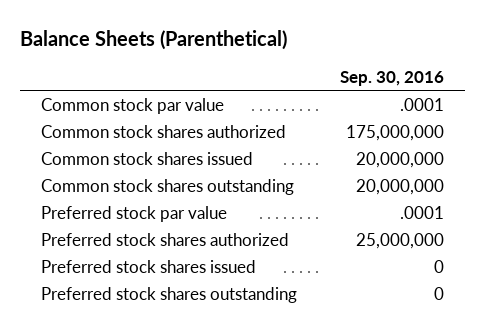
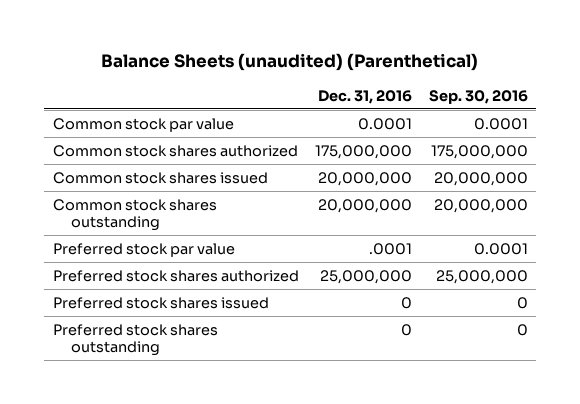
[19,30,287,51] Balance Sheets (Parenthetical) -> [101,53,479,72] Balance Sheets (unaudited) (Parenthetical)
none -> [318,89,413,104] Dec. 31, 2016
[399,97,444,111] .0001 -> [473,117,528,130] 0.0001
[399,205,444,219] .0001 -> [473,242,528,255] 0.0001

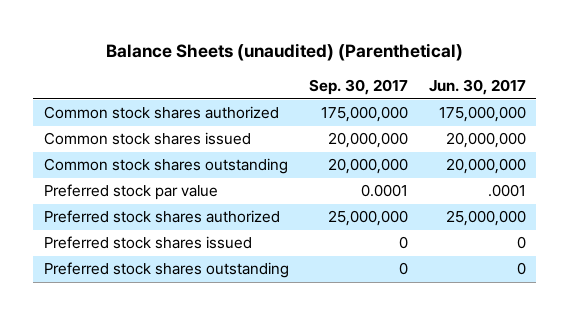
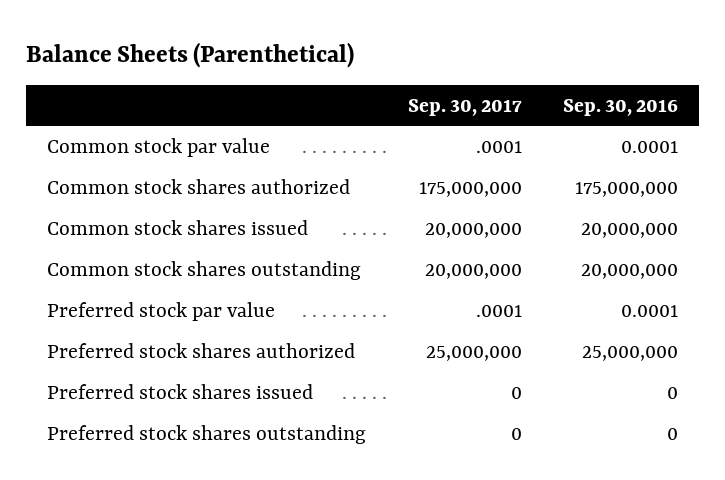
[105,43,463,62] Balance Sheets (unaudited) (Parenthetical) -> [25,41,354,68] Balance Sheets (Parenthetical)
[428,79,526,96] Jun. 30, 2017 -> none
none -> [563,98,679,116] Sep. 30, 2016
none -> [46,137,270,157] Common stock par value
[361,184,409,198] 0.0001 -> [475,304,522,317] .0001

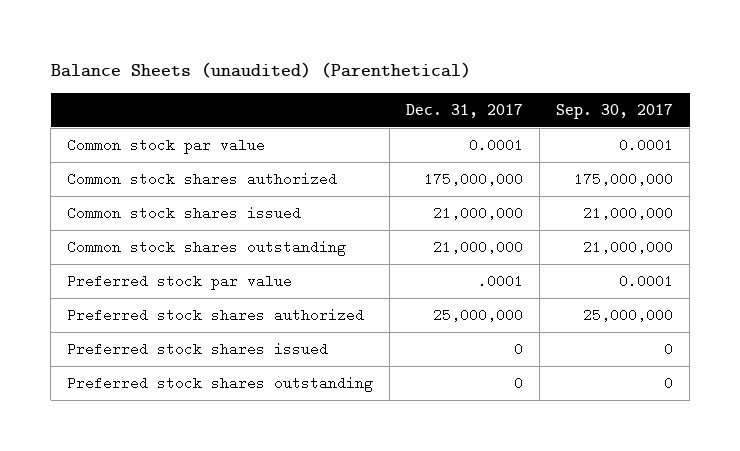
[25,41,354,68] Balance Sheets (Parenthetical) -> [50,62,471,79] Balance Sheets (unaudited) (Parenthetical)
[563,98,679,116] Sep. 30, 2016 -> none
none -> [406,103,524,118] Dec. 31, 2017
[475,140,522,153] .0001 -> [619,137,674,152] 0.0001
[424,222,522,238] 20,000,000 -> [583,205,674,220] 21,000,000
[424,263,522,279] 20,000,000 -> [583,239,674,254] 21,000,000
[475,304,522,317] .0001 -> [619,273,674,288] 0.0001

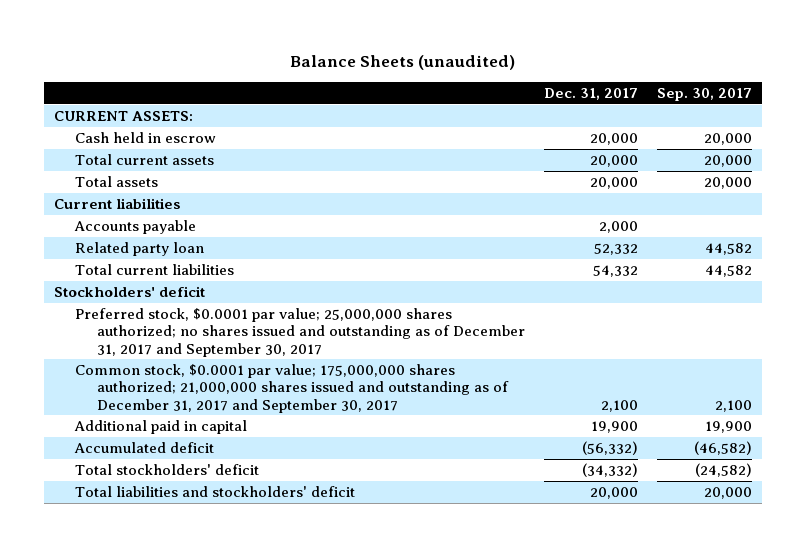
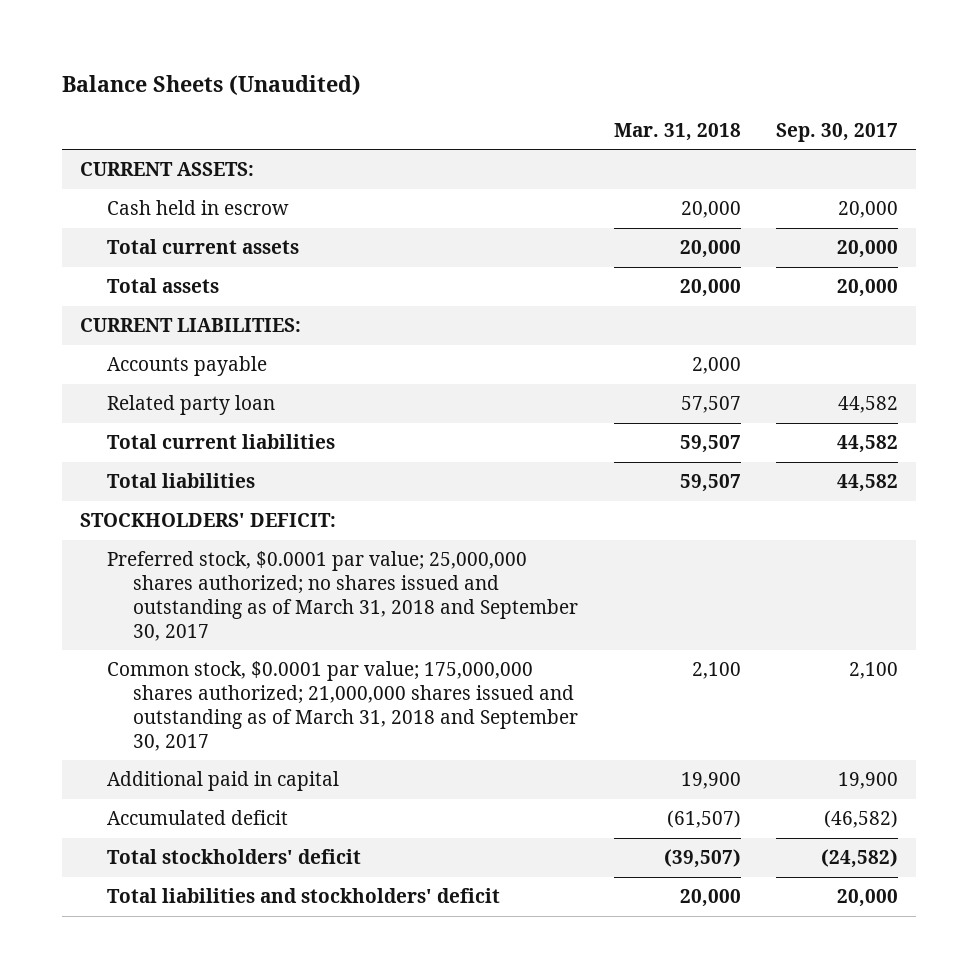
[289,55,515,71] Balance Sheets (unaudited) -> [62,74,362,95] Balance Sheets (Unaudited)
[543,87,638,100] Dec. 31, 2017 -> none
none -> [613,122,741,141] Mar. 31, 2018
[53,197,180,209] Current liabilities -> [80,318,302,333] CURRENT LIABILITIES:
none -> [106,473,255,489] Total liabilities
[53,285,205,297] Stockholders' deficit -> [80,513,337,528] STOCKHOLDERS' DEFICIT:
[75,307,525,357] Preferred stock, $0.0001 par value; 25,000,000 shares authorized; no shares issued and outstanding as of December 31, 2017 and September 30, 2017 -> [106,551,579,641] Preferred stock, $0.0001 par value; 25,000,000 shares authorized; no shares issued and outstanding as of March 31, 2018 and September 30, 2017
[75,363,509,413] Common stock, $0.0001 par value; 175,000,000 shares authorized; 21,000,000 shares issued and outstanding as of December 31, 2017 and September 30, 2017 -> [106,661,579,751] Common stock, $0.0001 par value; 175,000,000 shares authorized; 21,000,000 shares issued and outstanding as of March 31, 2018 and September 30, 2017

